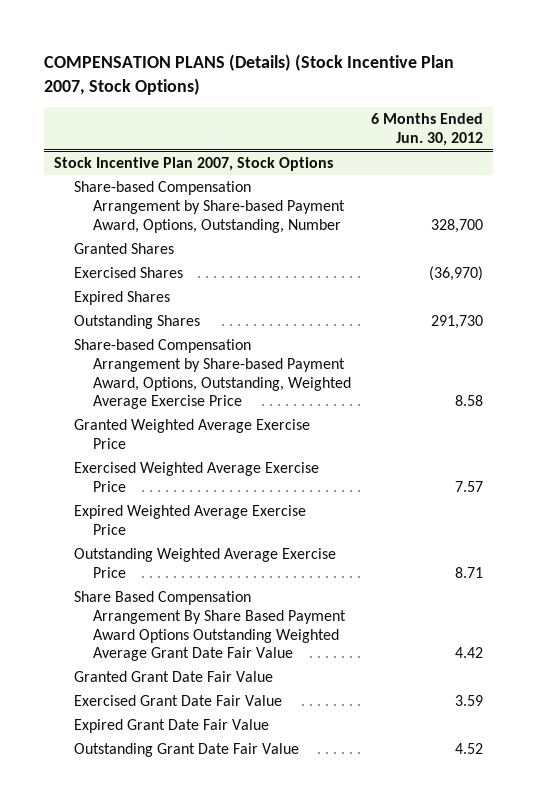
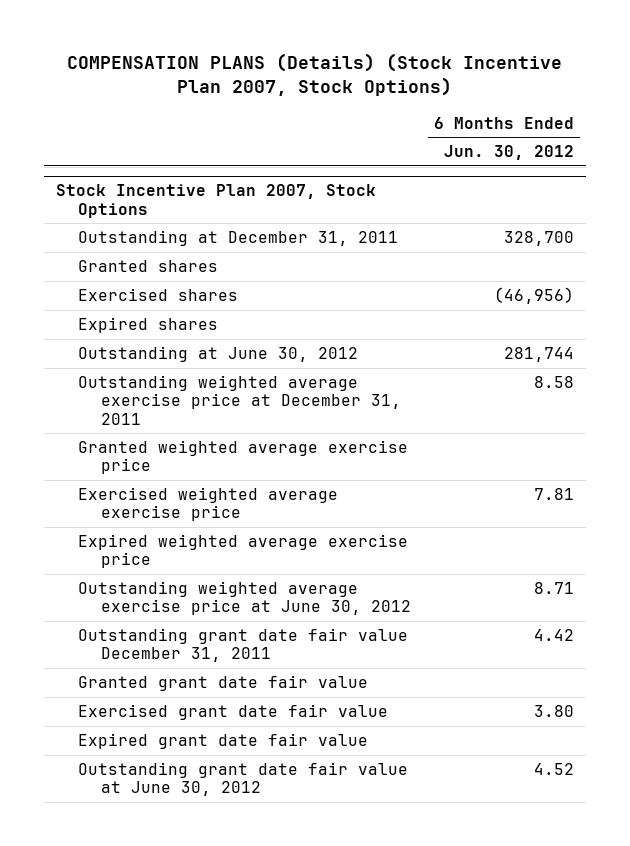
[73,315,200,330] Outstanding Shares -> none
[73,181,346,233] Share-based Compensation Arrangement by Share-based Payment Award, Options, Outstanding, Number -> [78,230,399,247] Outstanding at December 31, 2011
[73,243,174,255] Granted Shares -> [78,260,219,273] Granted shares
[73,267,183,279] Exercised Shares -> [78,288,239,302] Exercised shares
[428,266,483,282] (36,970) -> [494,287,575,305] (46,956)
[73,291,170,306] Expired Shares -> [78,317,219,334] Expired shares
none -> [78,346,359,363] Outstanding at June 30, 2012
[73,339,352,410] Share-based Compensation Arrangement by Share-based Payment Award, Options, Outstanding, Weighted Average Exercise Price -> [78,375,401,425] Outstanding weighted average exercise price at December 31, 2011
[73,419,310,449] Granted Weighted Average Exercise Price -> [78,440,409,475] Granted weighted average exercise price
[73,462,319,492] Exercised Weighted Average Exercise Price -> [78,487,339,522] Exercised weighted average exercise price
[454,480,483,492] 7.57 -> [534,488,575,501] 7.81
[73,505,306,535] Expired Weighted Average Exercise Price -> [78,534,409,569] Expired weighted average exercise price
[73,548,336,578] Outstanding Weighted Average Exercise Price -> [78,581,411,616] Outstanding weighted average exercise price at June 30, 2012
[73,591,347,662] Share Based Compensation Arrangement By Share Based Payment Award Options Outstanding Weighted Average Grant Date Fair Value -> [78,628,409,663] Outstanding grant date fair value December 31, 2011
[73,671,273,683] Granted Grant Date Fair Value -> [78,675,369,692] Granted grant date fair value
[73,695,282,707] Exercised Grant Date Fair Value -> [78,704,389,721] Exercised grant date fair value
[454,695,483,707] 3.59 -> [534,705,575,718] 3.80
[73,719,269,734] Expired Grant Date Fair Value -> [78,733,369,750] Expired grant date fair value
[73,743,299,758] Outstanding Grant Date Fair Value -> [78,762,409,797] Outstanding grant date fair value at June 30, 2012

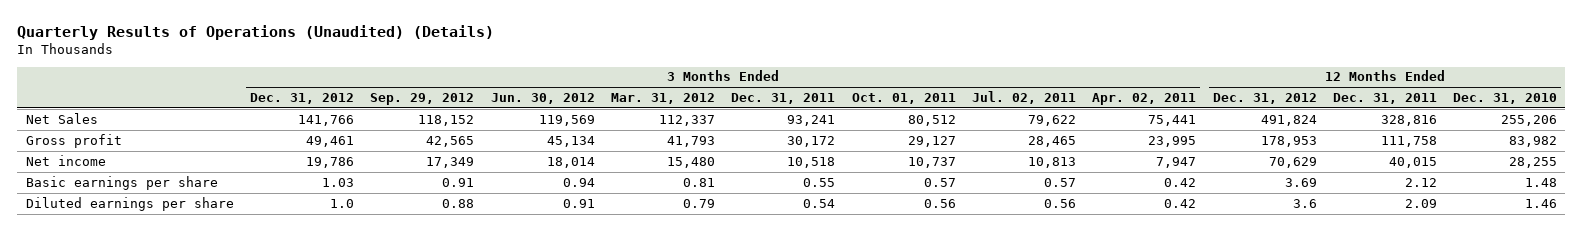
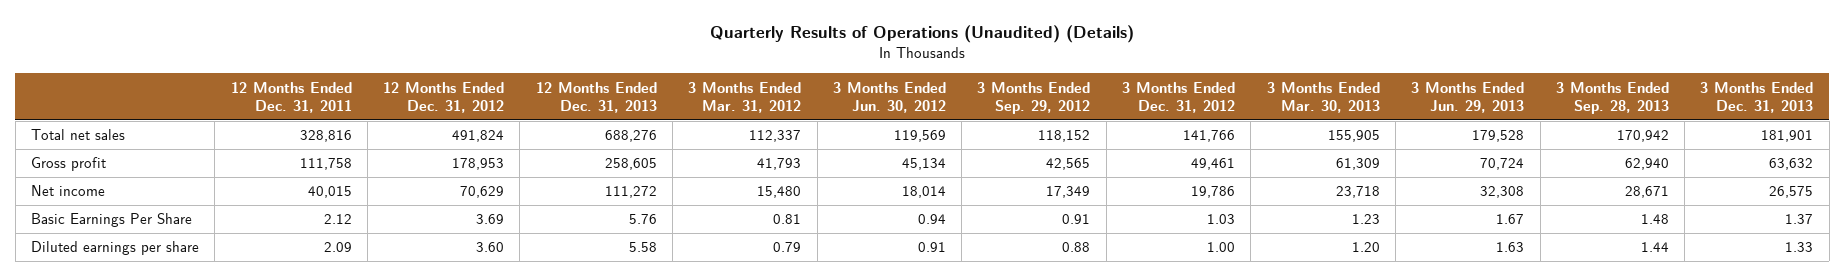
[731,93,836,105] Dec. 31, 2011 -> none
[851,93,956,105] Oct. 01, 2011 -> none
[971,91,1076,105] Jul. 02, 2011 -> none
[1092,93,1197,106] Apr. 02, 2011 -> none
[1453,93,1558,105] Dec. 31, 2010 -> none
none -> [535,81,657,113] 12 Months Ended Dec. 31, 2013
none -> [1266,81,1380,113] 3 Months Ended Mar. 30, 2013
none -> [1411,81,1525,113] 3 Months Ended Jun. 29, 2013
none -> [1555,81,1669,114] 3 Months Ended Sep. 28, 2013
none -> [1700,81,1814,113] 3 Months Ended Dec. 31, 2013
[25,112,98,124] Net Sales -> [30,129,125,141] Total net sales
[25,175,218,190] Basic earnings per share -> [30,213,192,228] Basic Earnings Per Share
[329,198,354,208] 1.0 -> [1207,242,1236,253] 1.00
[1292,198,1317,208] 3.6 -> [476,242,505,253] 3.60

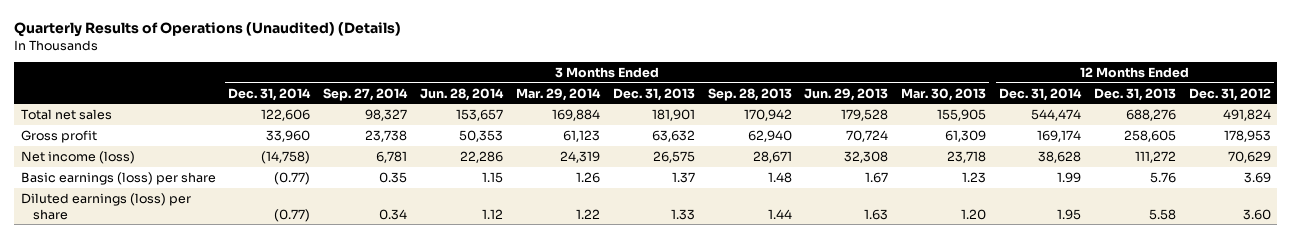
[230,81,352,113] 12 Months Ended Dec. 31, 2011 -> none
[688,81,802,113] 3 Months Ended Mar. 31, 2012 -> none
[832,81,946,113] 3 Months Ended Jun. 30, 2012 -> none
[977,81,1091,114] 3 Months Ended Sep. 29, 2012 -> none
[1122,81,1236,113] 3 Months Ended Dec. 31, 2012 -> none
none -> [228,87,312,101] Dec. 31, 2014
none -> [323,87,409,101] Sep. 27, 2014
none -> [420,87,505,101] Jun. 28, 2014
none -> [515,87,601,101] Mar. 29, 2014
none -> [999,87,1083,101] Dec. 31, 2014
[30,185,105,197] Net income -> [20,150,135,164] Net income (loss)
[30,213,192,228] Basic Earnings Per Share -> [20,171,216,185] Basic earnings (loss) per share
[30,241,199,256] Diluted earnings per share -> [20,192,191,220] Diluted earnings (loss) per share

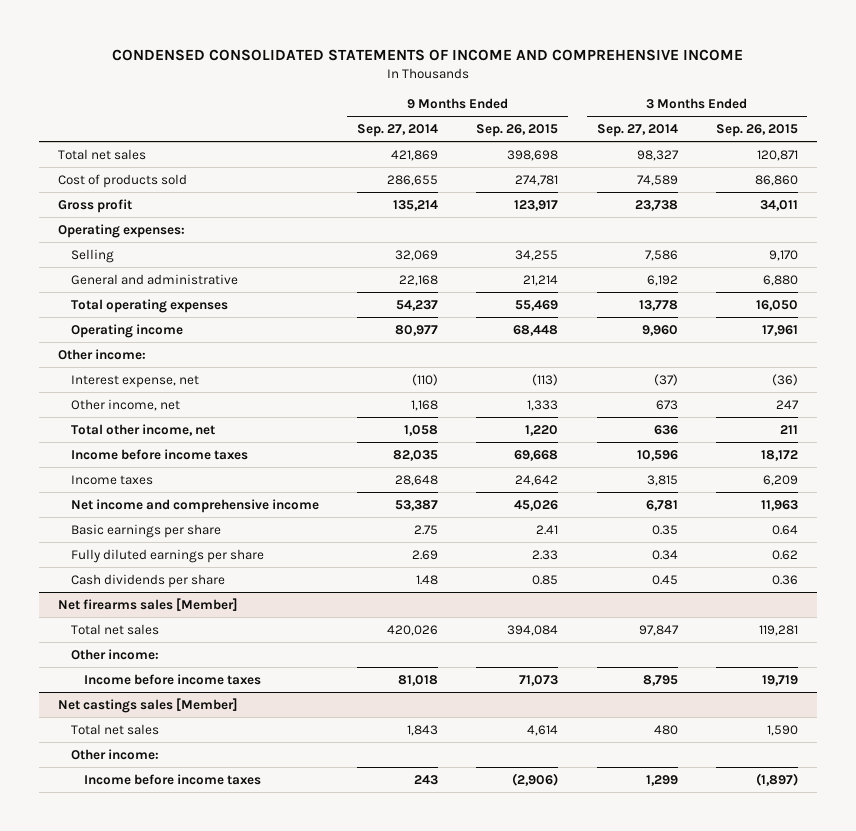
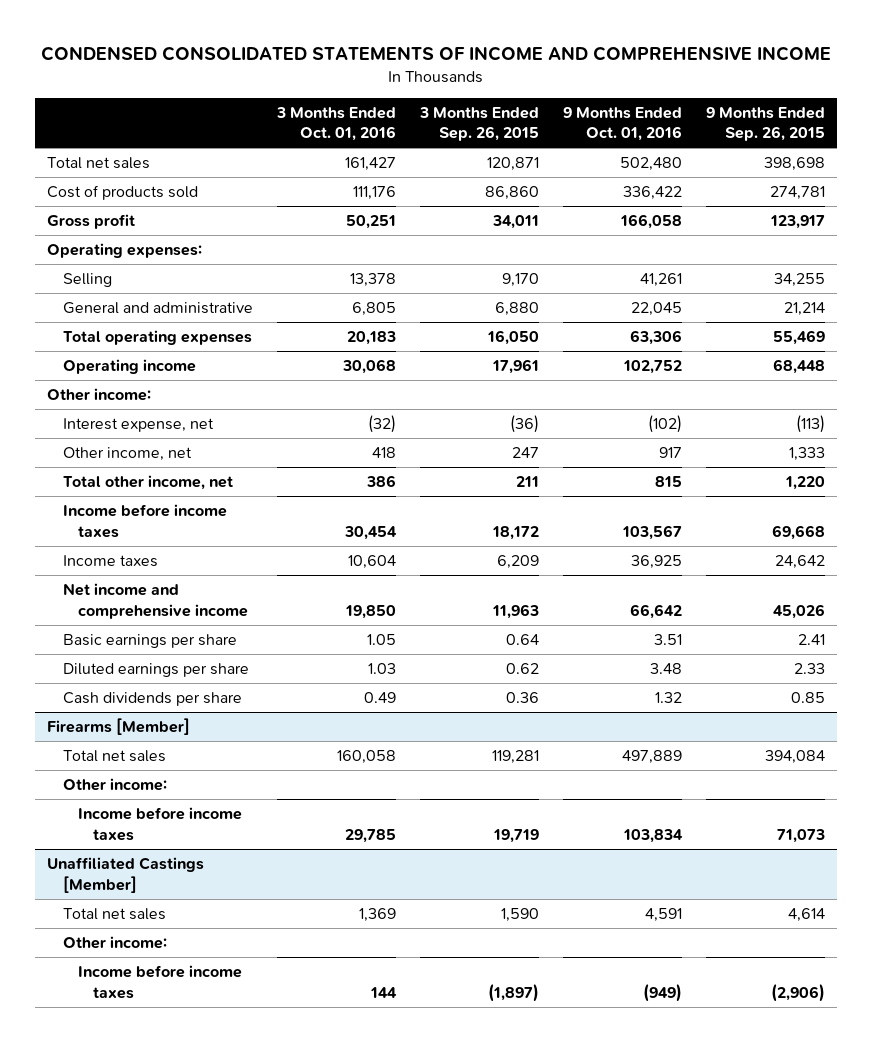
[356,123,438,137] Sep. 27, 2014 -> none
[596,123,678,137] Sep. 27, 2014 -> none
none -> [275,106,396,142] 3 Months Ended Oct. 01, 2016
none -> [562,106,682,142] 9 Months Ended Oct. 01, 2016
[70,548,264,563] Fully diluted earnings per share -> [62,662,249,677] Diluted earnings per share
[57,597,238,611] Net firearms sales [Member] -> [47,717,191,735] Firearms [Member]
[57,697,238,713] Net castings sales [Member] -> [47,856,205,893] Unaffiliated Castings [Member]

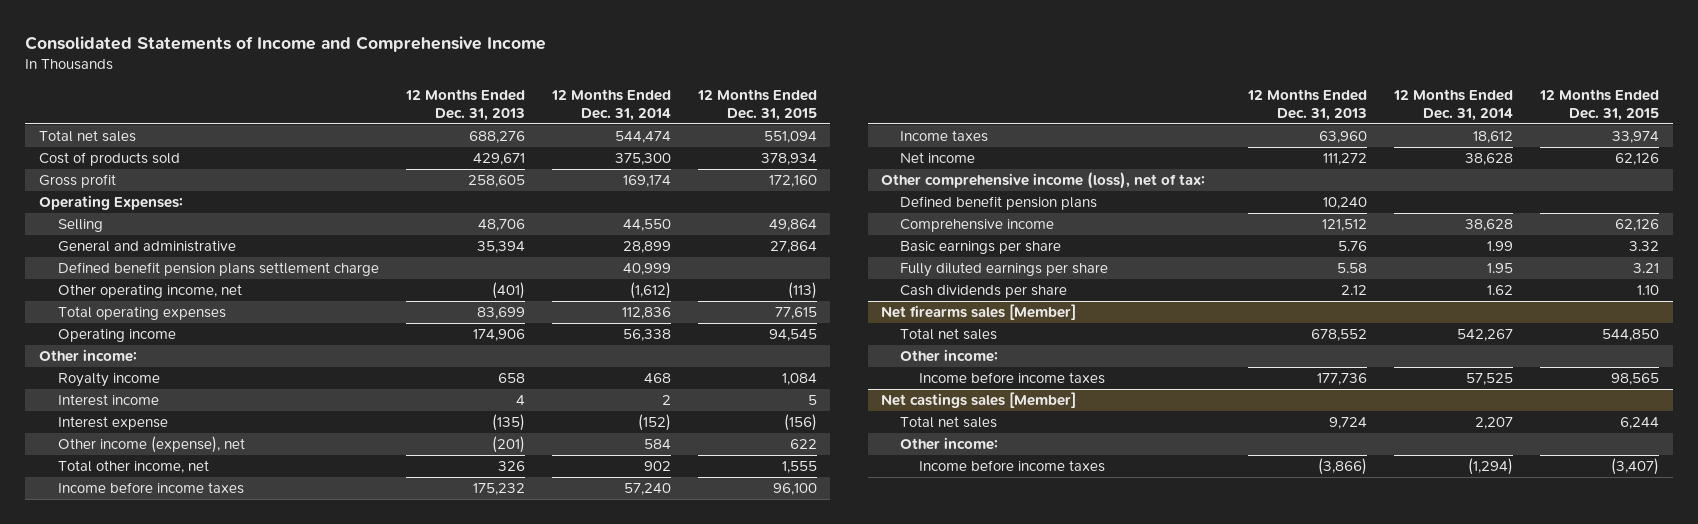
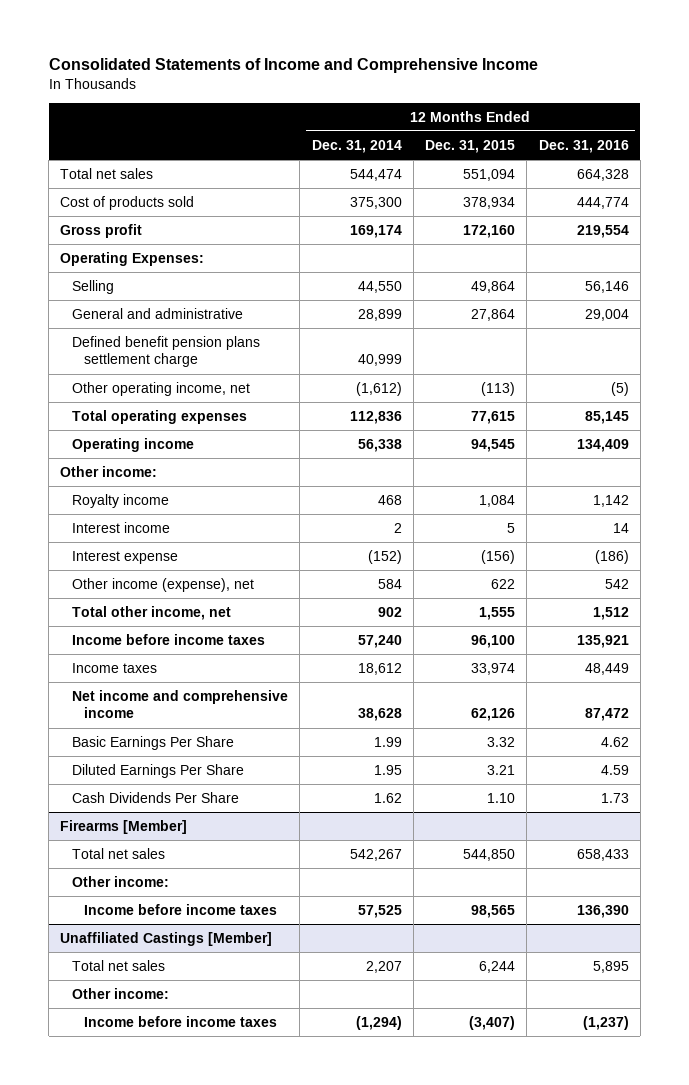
[404,89,525,121] 12 Months Ended Dec. 31, 2013 -> none
none -> [538,139,629,153] Dec. 31, 2016
[881,172,1206,190] Other comprehensive income (loss), net of tax: -> none
[900,196,1098,211] Defined benefit pension plans -> none
[900,219,1055,233] Comprehensive income -> none
[900,152,976,164] Net income -> [72,689,289,719] Net income and comprehensive income
[900,241,1062,255] Basic earnings per share -> [72,735,235,750] Basic Earnings Per Share
[900,262,1109,278] Fully diluted earnings per share -> [72,763,245,778] Diluted Earnings Per Share
[900,285,1068,299] Cash dividends per share -> [72,791,240,803] Cash Dividends Per Share
[881,304,1077,321] Net firearms sales [Member] -> [60,819,188,834] Firearms [Member]
[881,392,1077,409] Net castings sales [Member] -> [60,931,273,946] Unaffiliated Castings [Member]

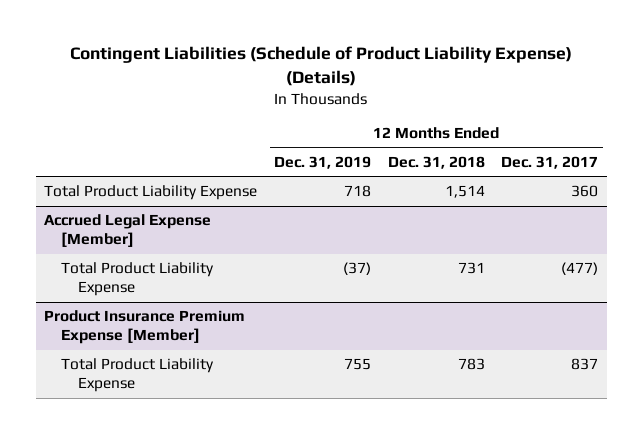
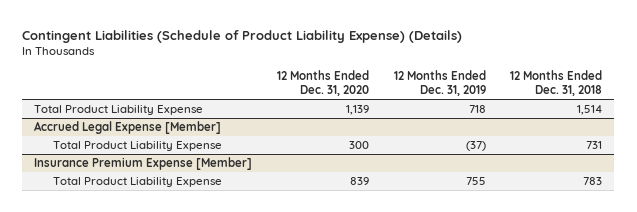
[501,155,599,169] Dec. 31, 2017 -> none
none -> [277,69,370,97] 12 Months Ended Dec. 31, 2020
[43,310,245,345] Product Insurance Premium Expense [Member] -> [34,156,253,170] Insurance Premium Expense [Member]

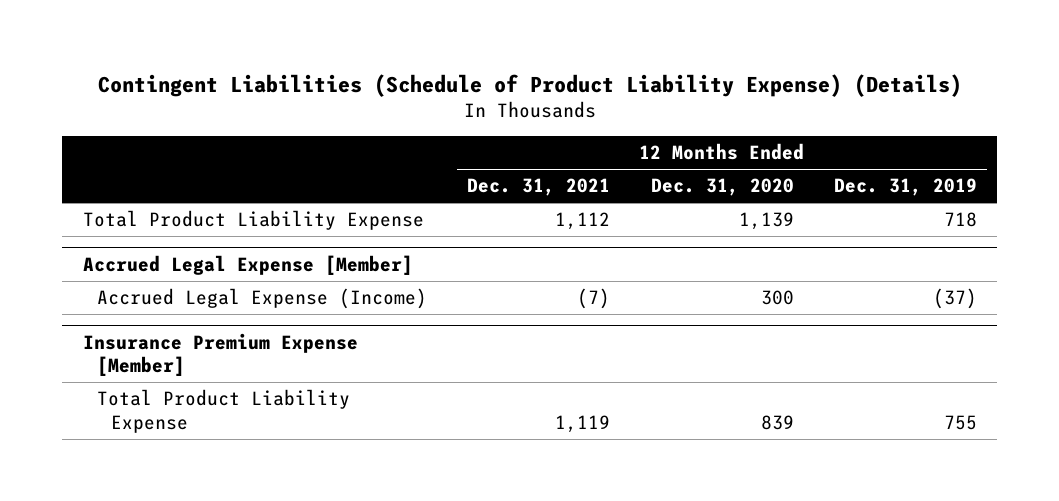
[510,69,603,97] 12 Months Ended Dec. 31, 2018 -> none
none -> [467,178,611,197] Dec. 31, 2021
[52,140,222,151] Total Product Liability Expense -> [96,288,427,310] Accrued Legal Expense (Income)

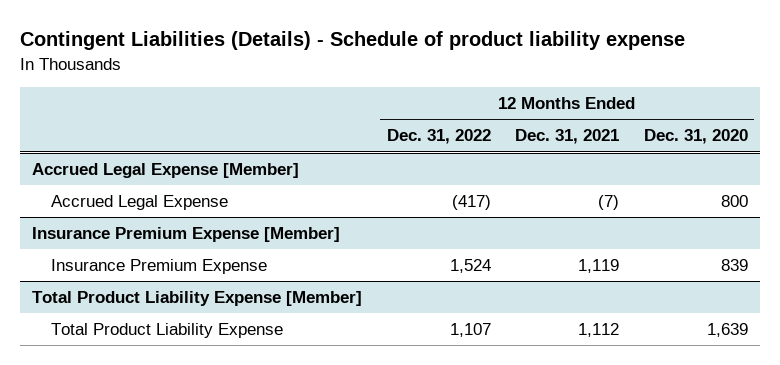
[97,73,962,97] Contingent Liabilities (Schedule of Product Liability Expense) (Details) -> [19,31,685,51] Contingent Liabilities (Details) - Schedule of product liability expense
[833,178,977,197] Dec. 31, 2019 -> none
none -> [386,129,491,145] Dec. 31, 2022
[82,210,424,231] Total Product Liability Expense -> none
[96,288,427,310] Accrued Legal Expense (Income) -> [51,195,229,211] Accrued Legal Expense
[760,290,794,306] 300 -> [720,195,748,208] 800
none -> [51,259,268,275] Insurance Premium Expense
none -> [31,291,362,307] Total Product Liability Expense [Member]
[555,414,611,433] 1,119 -> [578,323,620,338] 1,112
[760,414,794,430] 839 -> [706,323,748,338] 1,639

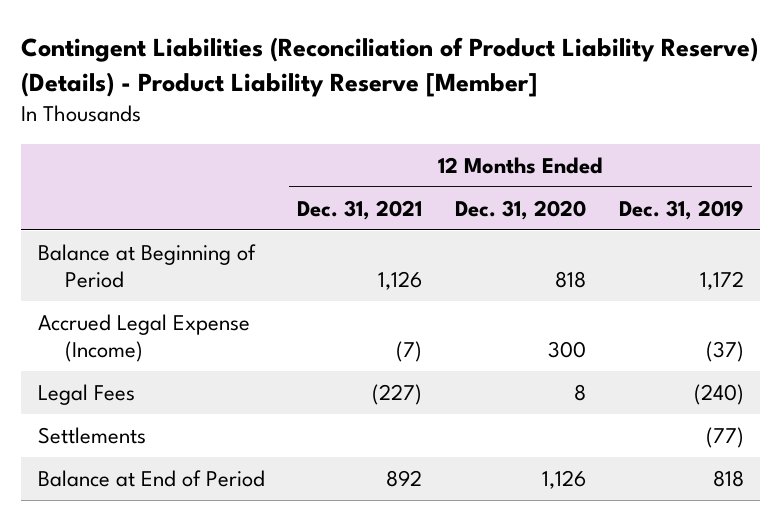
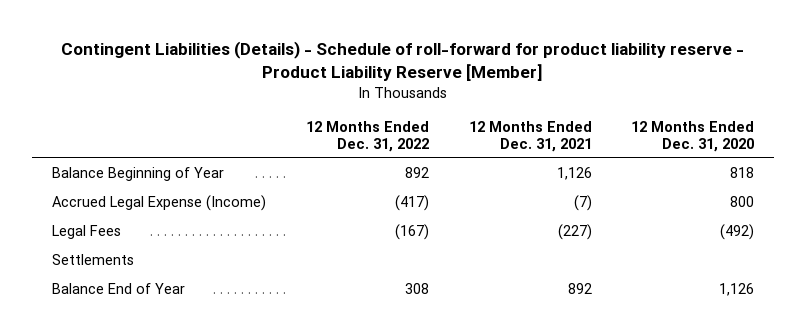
[21,37,759,97] Contingent Liabilities (Reconciliation of Product Liability Reserve) (Details) - Product Liability Reserve [Member] -> [61,41,745,81] Contingent Liabilities (Details) - Schedule of roll-forward for product liability reserve - Product Liability Reserve [Member]
[619,199,745,220] Dec. 31, 2019 -> none
none -> [305,120,429,152] 12 Months Ended Dec. 31, 2022
[37,243,256,289] Balance at Beginning of Period -> [52,167,225,182] Balance Beginning of Year
[548,341,587,359] 300 -> [730,196,755,208] 800
[574,383,587,401] 8 -> [720,224,755,241] (492)
[37,469,265,487] Balance at End of Period -> [52,283,186,295] Balance End of Year

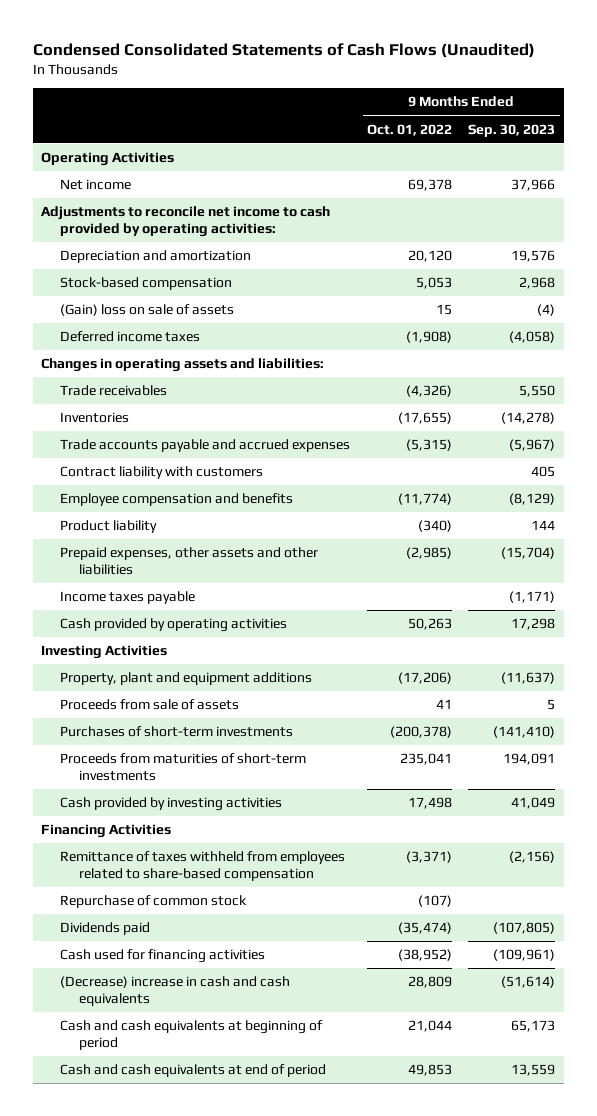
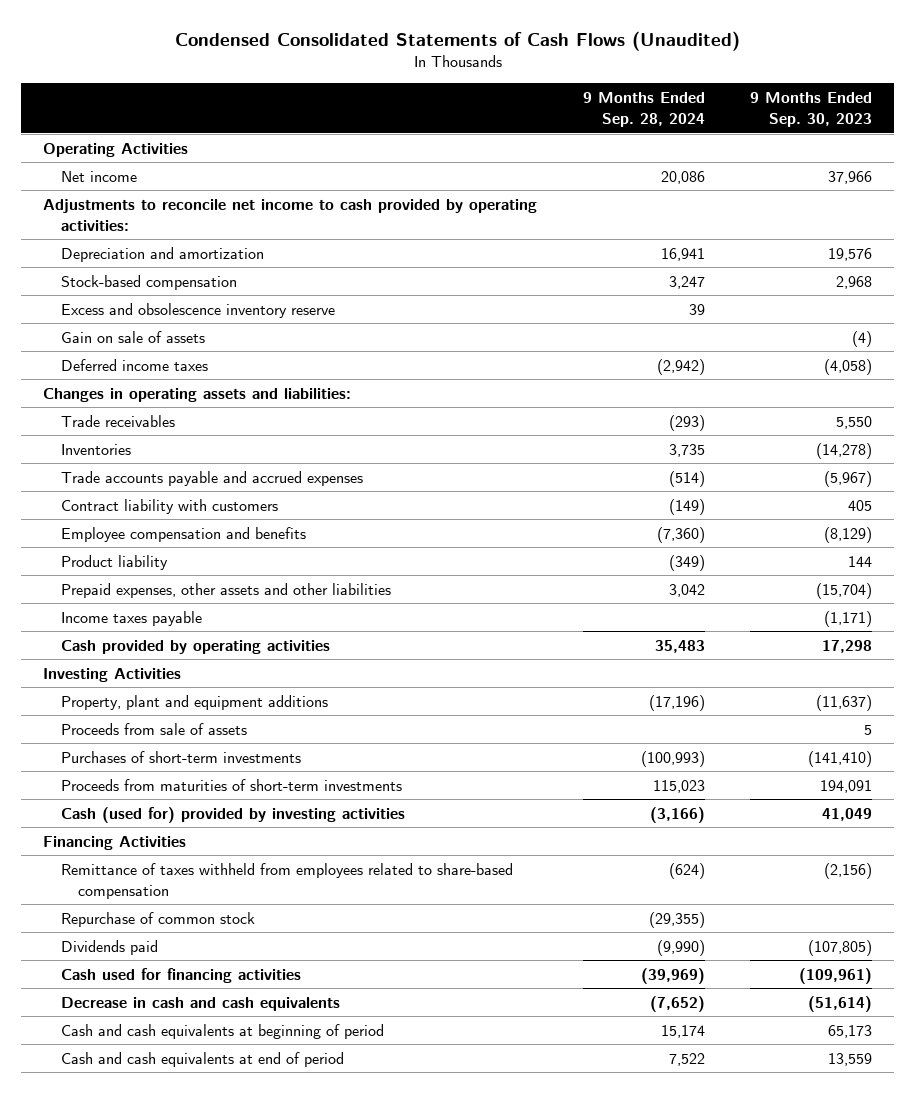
[366,123,452,136] Oct. 01, 2022 -> none
none -> [582,92,705,128] 9 Months Ended Sep. 28, 2024
none -> [60,302,335,318] Excess and obsolescence inventory reserve
[60,304,235,317] (Gain) loss on sale of assets -> [60,330,205,343] Gain on sale of assets
[60,797,283,812] Cash provided by investing activities -> [60,806,405,823] Cash (used for) provided by investing activities
[60,976,291,1007] (Decrease) increase in cash and cash equivalents -> [60,996,340,1011] Decrease in cash and cash equivalents

